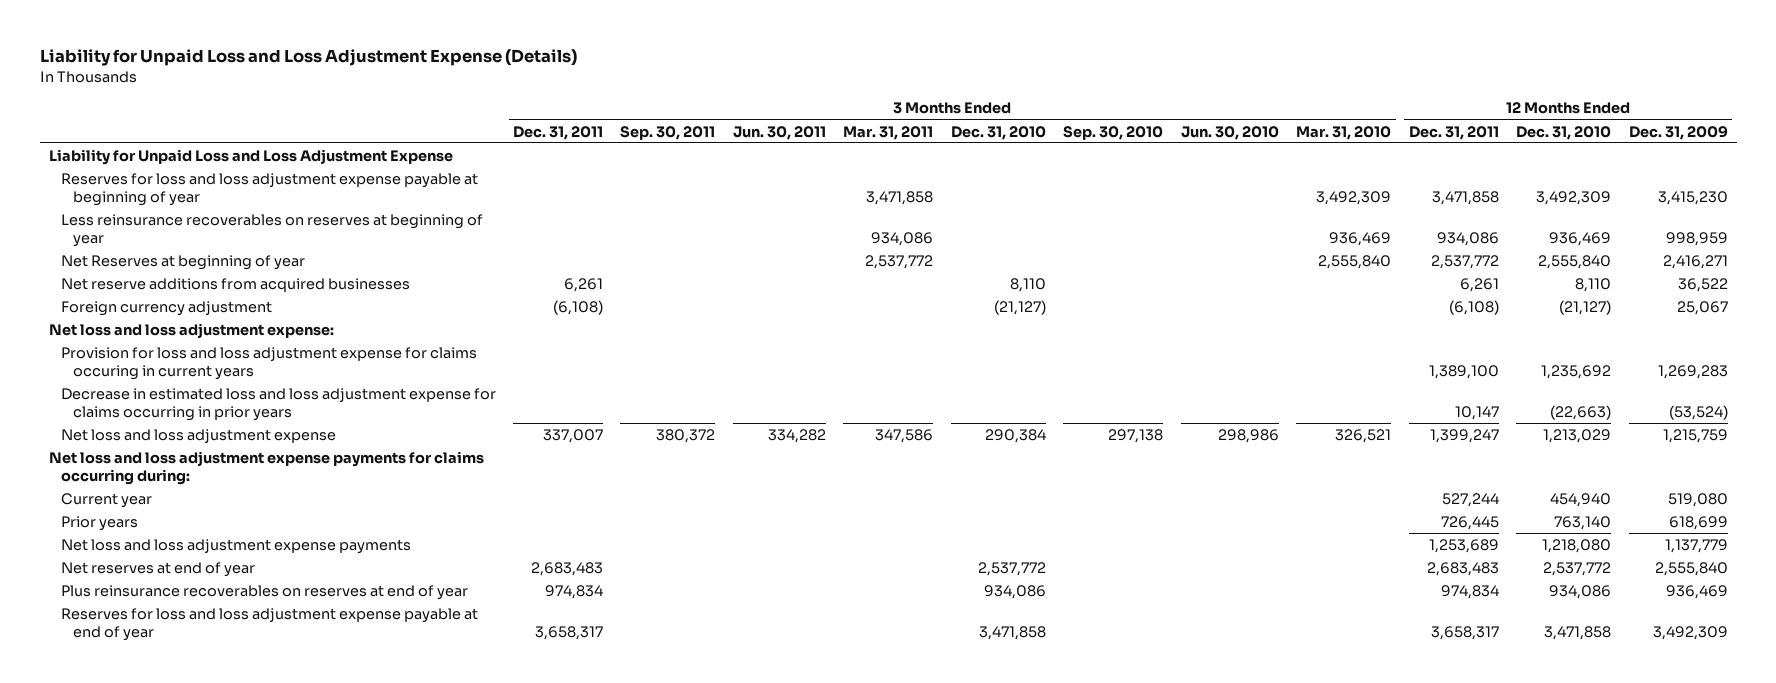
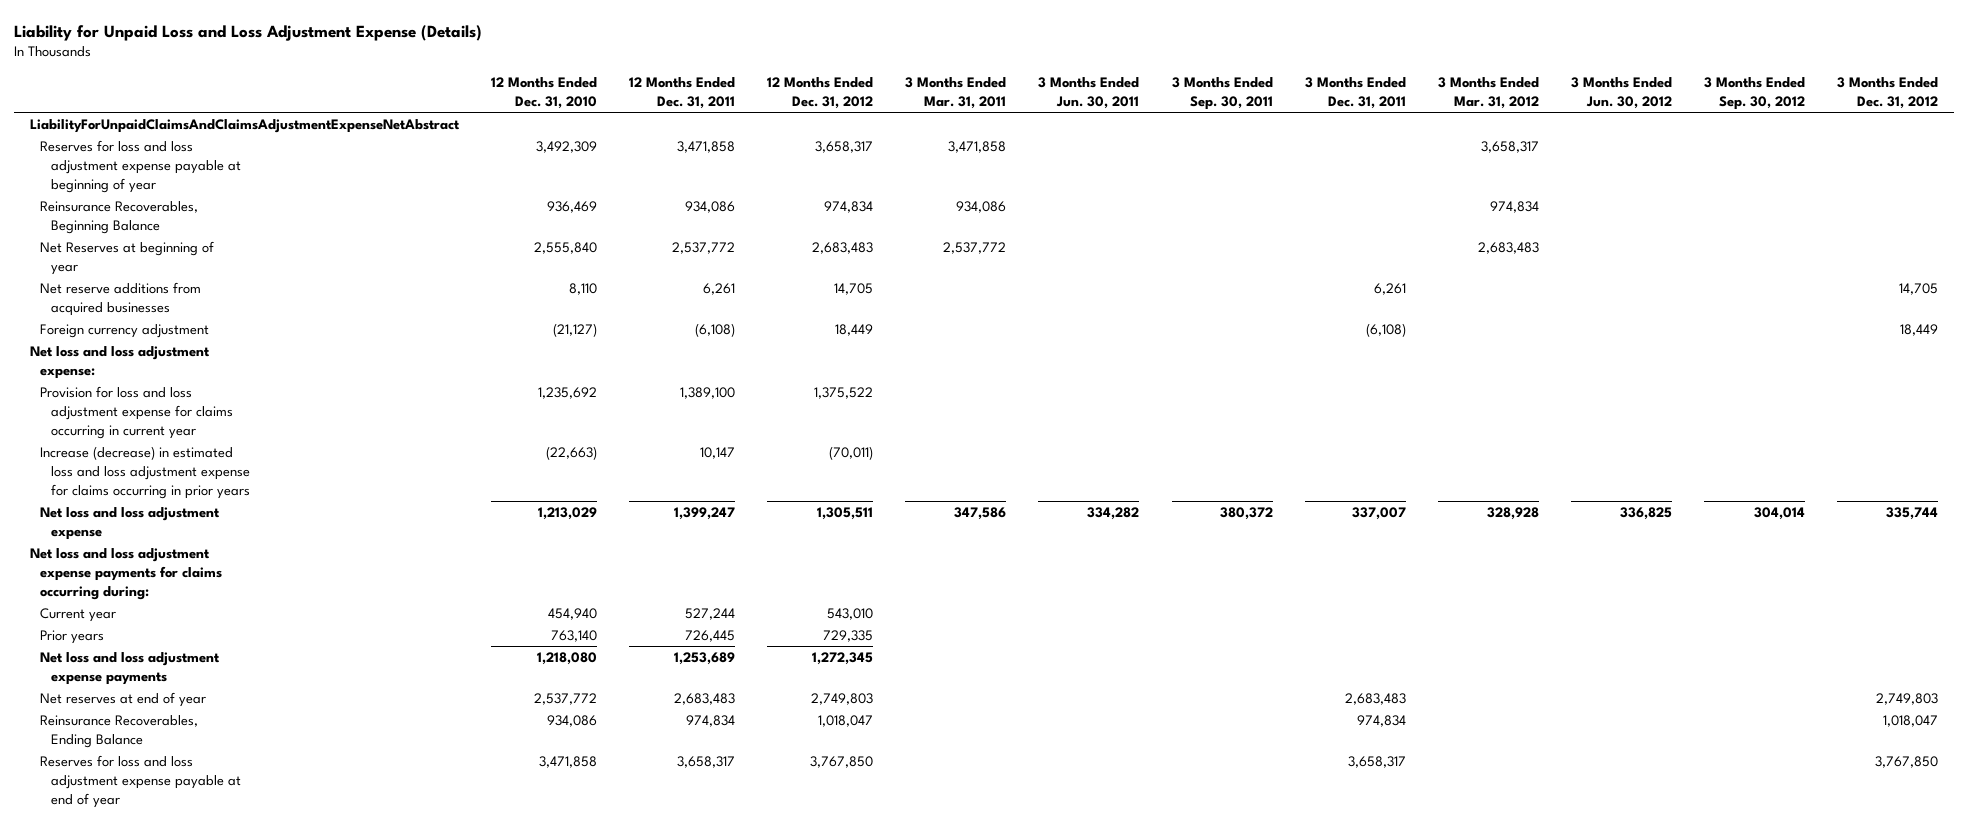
[950,125,1046,140] Dec. 31, 2010 -> none
[1063,125,1164,140] Sep. 30, 2010 -> none
[1180,125,1279,140] Jun. 30, 2010 -> none
[1296,125,1392,140] Mar. 31, 2010 -> none
[1628,125,1728,140] Dec. 31, 2009 -> none
none -> [767,77,874,109] 12 Months Ended Dec. 31, 2012
none -> [1437,77,1539,109] 3 Months Ended Mar. 31, 2012
none -> [1570,77,1672,109] 3 Months Ended Jun. 30, 2012
none -> [1703,77,1805,110] 3 Months Ended Sep. 30, 2012
none -> [1837,77,1939,109] 3 Months Ended Dec. 31, 2012
[48,148,453,165] Liability for Unpaid Loss and Loss Adjustment Expense -> none
none -> [29,119,460,134] LiabilityForUnpaidClaimsAndClaimsAdjustmentExpenseNetAbstract
[60,213,483,247] Less reinsurance recoverables on reserves at beginning of year -> [40,201,199,234] Reinsurance Recoverables, Beginning Balance
[60,346,477,380] Provision for loss and loss adjustment expense for claims occuring in current years -> [40,386,233,439] Provision for loss and loss adjustment expense for claims occurring in current year
[60,387,496,421] Decrease in estimated loss and loss adjustment expense for claims occurring in prior years -> [40,446,250,499] Increase (decrease) in estimated loss and loss adjustment expense for claims occurring in prior years
[60,584,468,600] Plus reinsurance recoverables on reserves at end of year -> [40,715,199,748] Reinsurance Recoverables, Ending Balance

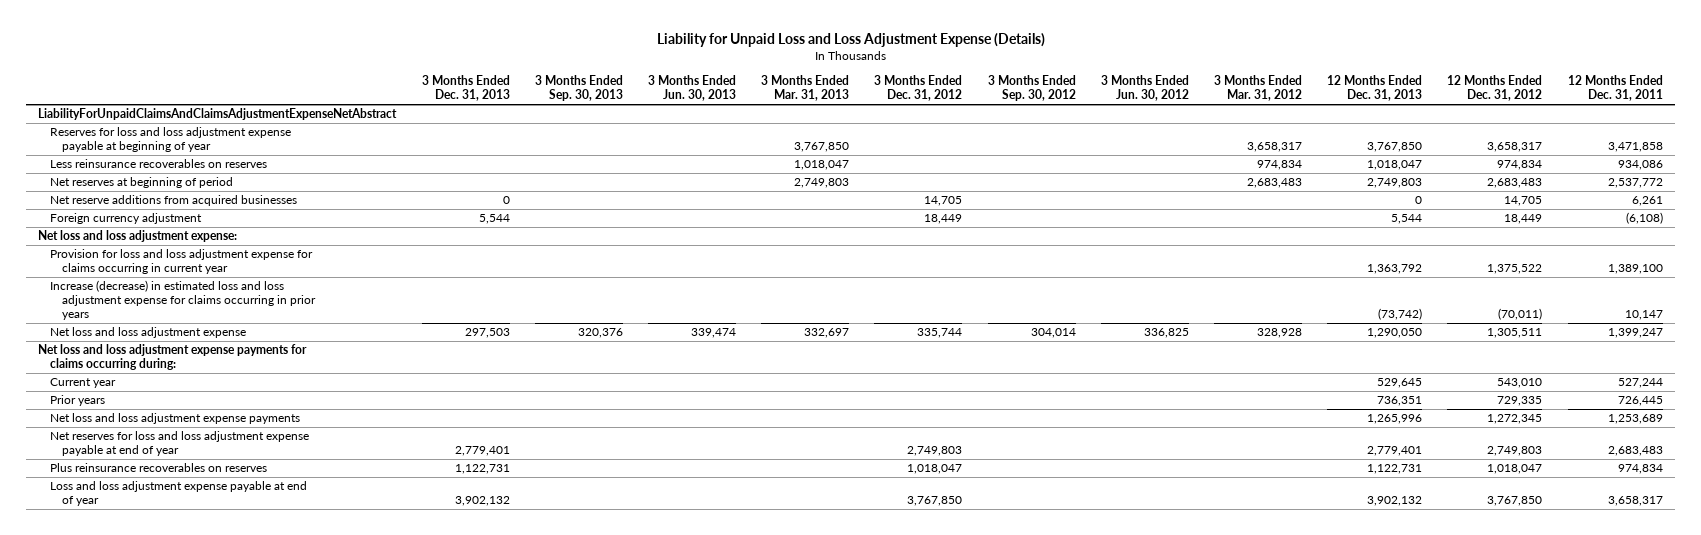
[491,77,598,109] 12 Months Ended Dec. 31, 2010 -> none
[905,77,1007,109] 3 Months Ended Mar. 31, 2011 -> none
[1038,77,1140,109] 3 Months Ended Jun. 30, 2011 -> none
[1171,77,1273,110] 3 Months Ended Sep. 30, 2011 -> none
[1304,77,1406,109] 3 Months Ended Dec. 31, 2011 -> none
none -> [421,75,510,102] 3 Months Ended Dec. 31, 2013
none -> [534,75,623,102] 3 Months Ended Sep. 30, 2013
none -> [648,75,737,102] 3 Months Ended Jun. 30, 2013
none -> [761,75,850,102] 3 Months Ended Mar. 31, 2013
none -> [1327,75,1423,102] 12 Months Ended Dec. 31, 2013
[40,201,199,234] Reinsurance Recoverables, Beginning Balance -> [50,159,268,169] Less reinsurance recoverables on reserves
[40,241,215,275] Net Reserves at beginning of year -> [50,177,234,189] Net reserves at beginning of period
[40,692,207,708] Net reserves at end of year -> [50,431,310,457] Net reserves for loss and loss adjustment expense payable at end of year
[40,715,199,748] Reinsurance Recoverables, Ending Balance -> [50,463,268,473] Plus reinsurance recoverables on reserves
[40,755,241,808] Reserves for loss and loss adjustment expense payable at end of year -> [50,481,308,507] Loss and loss adjustment expense payable at end of year

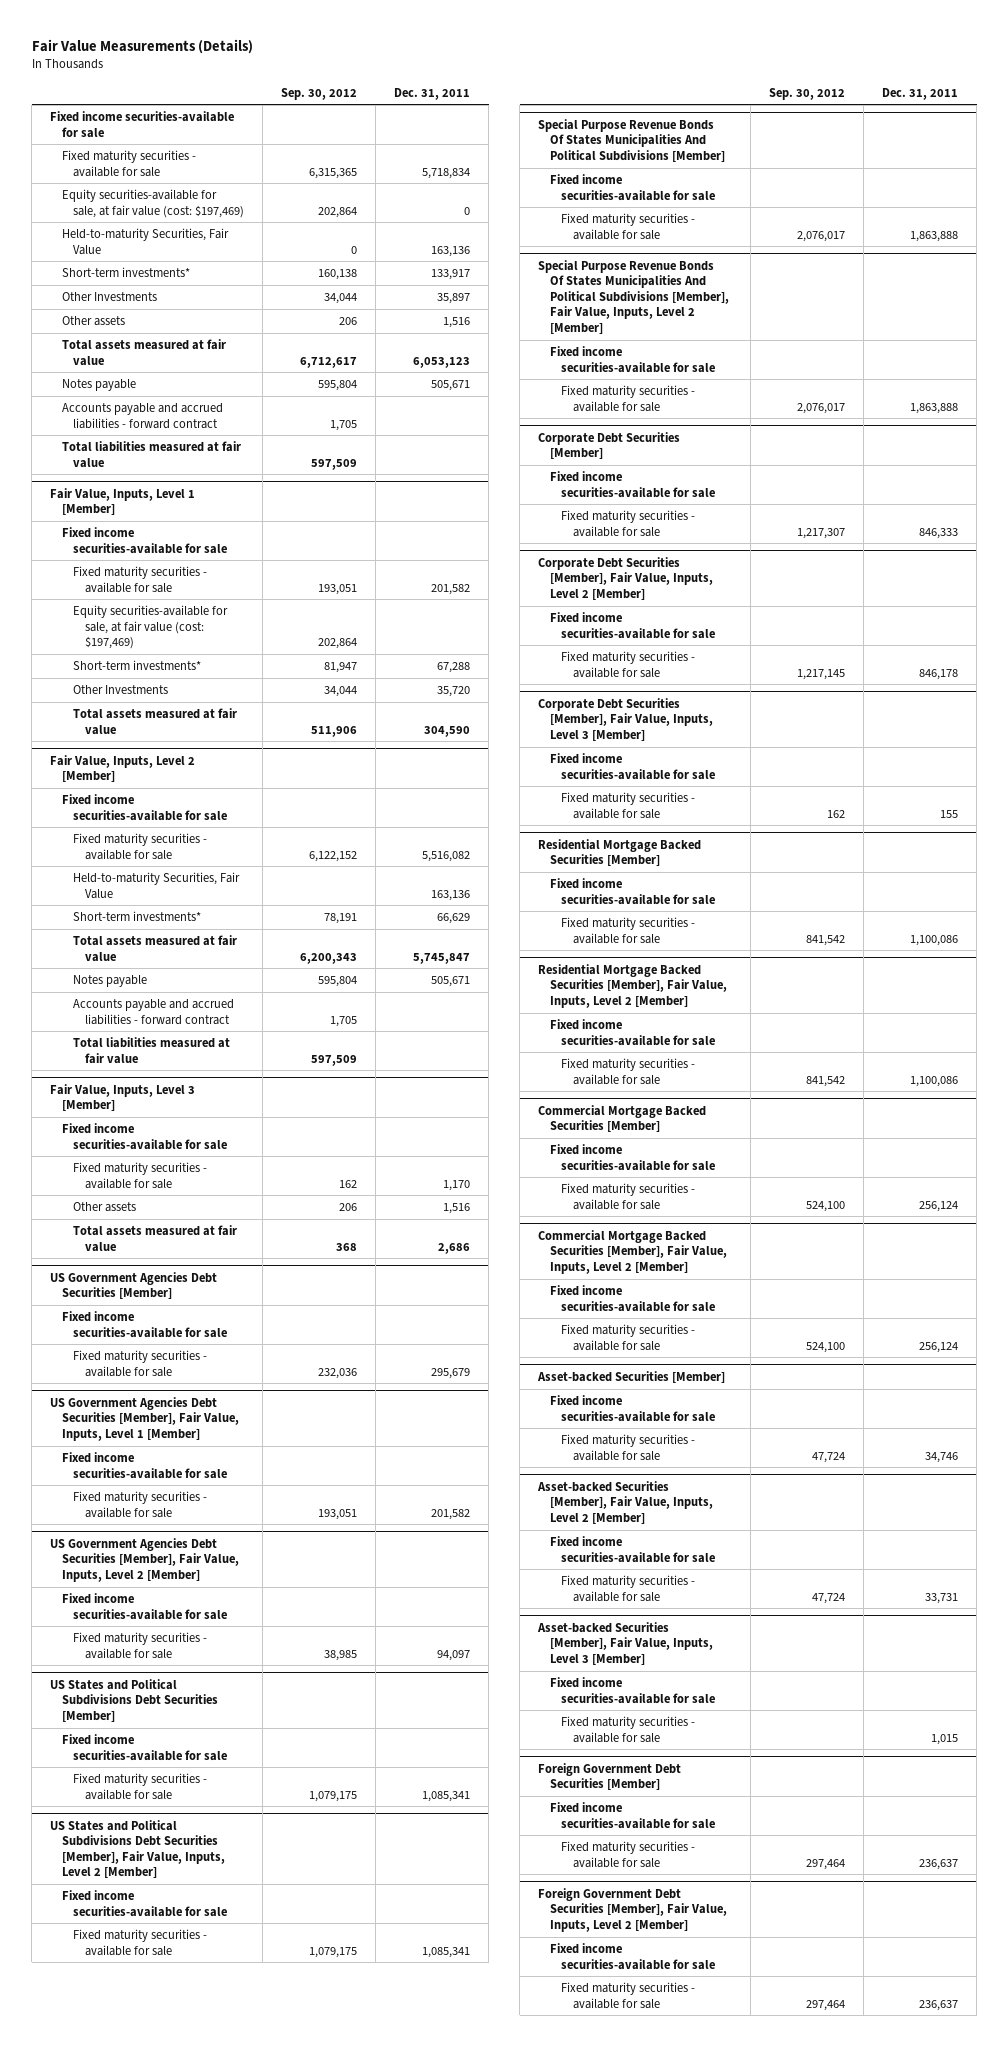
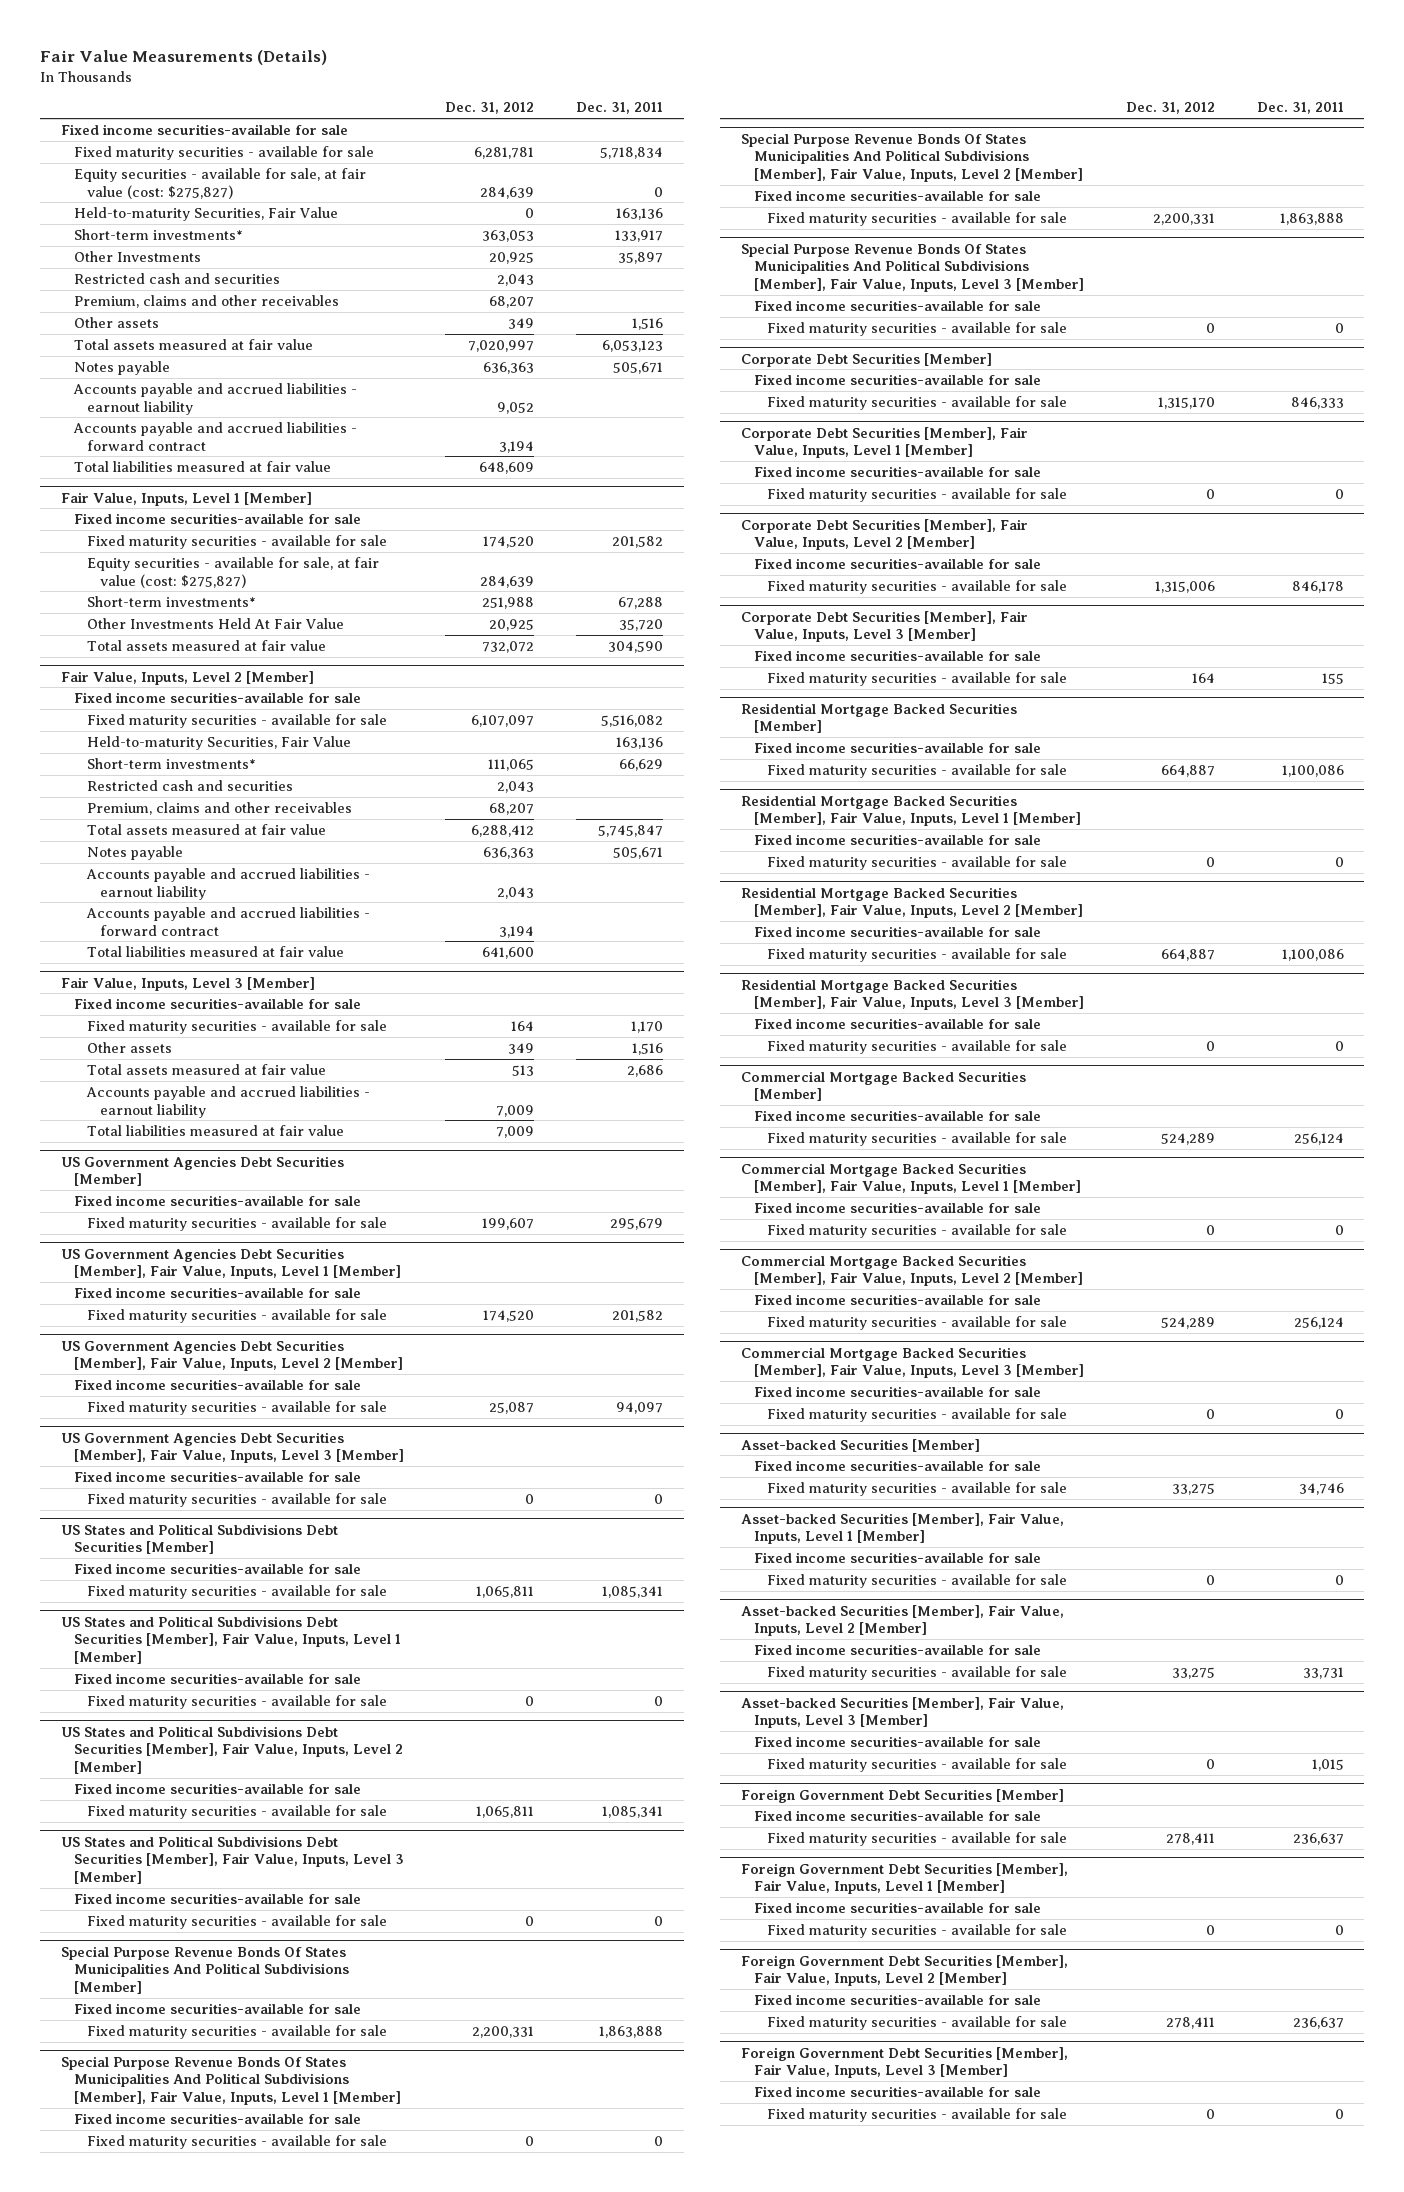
[281,87,358,100] Sep. 30, 2012 -> none
none -> [445,102,535,115] Dec. 31, 2012
[61,189,245,218] Equity securities-available for sale, at fair value (cost: $197,469) -> [73,167,366,199] Equity securities - available for sale, at fair value (cost: $275,827)
none -> [73,272,280,284] Restricted cash and securities
none -> [73,294,339,308] Premium, claims and other receivables
none -> [72,382,357,415] Accounts payable and accrued liabilities - earnout liability
[73,605,229,650] Equity securities-available for sale, at fair value (cost: $197,469) -> [86,556,379,588] Equity securities - available for sale, at fair value (cost: $275,827)
[73,685,169,695] Other Investments -> [86,617,344,629] Other Investments Held At Fair Value
none -> [86,779,293,791] Restricted cash and securities
none -> [86,801,352,815] Premium, claims and other receivables
none -> [85,867,370,900] Accounts payable and accrued liabilities - earnout liability
none -> [85,1085,370,1118] Accounts payable and accrued liabilities - earnout liability
none -> [86,1124,344,1136] Total liabilities measured at fair value
none -> [60,1431,404,1464] US Government Agencies Debt Securities [Member], Fair Value, Inputs, Level 3 [Member]
none -> [73,1470,361,1482] Fixed income securities-available for sale
none -> [86,1492,387,1507] Fixed maturity securities - available for sale
none -> [60,1615,401,1665] US States and Political Subdivisions Debt Securities [Member], Fair Value, Inputs, Level 1 [Member]
none -> [73,1672,361,1684] Fixed income securities-available for sale
none -> [86,1694,387,1709] Fixed maturity securities - available for sale
none -> [60,1835,404,1885] US States and Political Subdivisions Debt Securities [Member], Fair Value, Inputs, Level 3 [Member]
none -> [73,1892,361,1904] Fixed income securities-available for sale
none -> [86,1914,387,1929] Fixed maturity securities - available for sale
none -> [60,2055,401,2106] Special Purpose Revenue Bonds Of States Municipalities And Political Subdivisions [Member], Fair Value, Inputs, Level 1 [Member]
none -> [73,2112,361,2124] Fixed income securities-available for sale
none -> [86,2134,387,2149] Fixed maturity securities - available for sale
none -> [741,242,1085,293] Special Purpose Revenue Bonds Of States Municipalities And Political Subdivisions [Member], Fair Value, Inputs, Level 3 [Member]
none -> [754,299,1042,311] Fixed income securities-available for sale
none -> [767,321,1068,336] Fixed maturity securities - available for sale
none -> [741,426,1029,459] Corporate Debt Securities [Member], Fair Value, Inputs, Level 1 [Member]
none -> [754,465,1042,477] Fixed income securities-available for sale
none -> [767,487,1068,502] Fixed maturity securities - available for sale
none -> [741,794,1082,827] Residential Mortgage Backed Securities [Member], Fair Value, Inputs, Level 1 [Member]
none -> [754,833,1042,845] Fixed income securities-available for sale
none -> [767,855,1068,870] Fixed maturity securities - available for sale
none -> [741,978,1085,1011] Residential Mortgage Backed Securities [Member], Fair Value, Inputs, Level 3 [Member]
none -> [754,1017,1042,1029] Fixed income securities-available for sale
none -> [767,1039,1068,1054] Fixed maturity securities - available for sale
none -> [741,1162,1082,1195] Commercial Mortgage Backed Securities [Member], Fair Value, Inputs, Level 1 [Member]
none -> [754,1201,1042,1213] Fixed income securities-available for sale
none -> [767,1223,1068,1238] Fixed maturity securities - available for sale
none -> [741,1346,1085,1379] Commercial Mortgage Backed Securities [Member], Fair Value, Inputs, Level 3 [Member]
none -> [754,1385,1042,1397] Fixed income securities-available for sale
none -> [767,1407,1068,1422] Fixed maturity securities - available for sale
none -> [741,1512,1065,1545] Asset-backed Securities [Member], Fair Value, Inputs, Level 1 [Member]
none -> [754,1551,1042,1563] Fixed income securities-available for sale
none -> [767,1573,1068,1588] Fixed maturity securities - available for sale
none -> [741,1862,1069,1895] Foreign Government Debt Securities [Member], Fair Value, Inputs, Level 1 [Member]
none -> [754,1901,1042,1913] Fixed income securities-available for sale
none -> [767,1923,1068,1938] Fixed maturity securities - available for sale
none -> [741,2046,1069,2079] Foreign Government Debt Securities [Member], Fair Value, Inputs, Level 3 [Member]
none -> [754,2085,1042,2097] Fixed income securities-available for sale
none -> [767,2107,1068,2122] Fixed maturity securities - available for sale

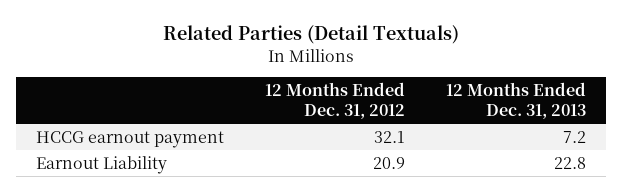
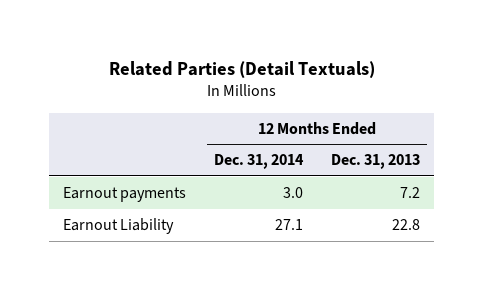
[264,82,405,120] 12 Months Ended Dec. 31, 2012 -> none
none -> [214,154,305,170] Dec. 31, 2014
[36,130,225,148] HCCG earnout payment -> [63,187,187,203] Earnout payments

